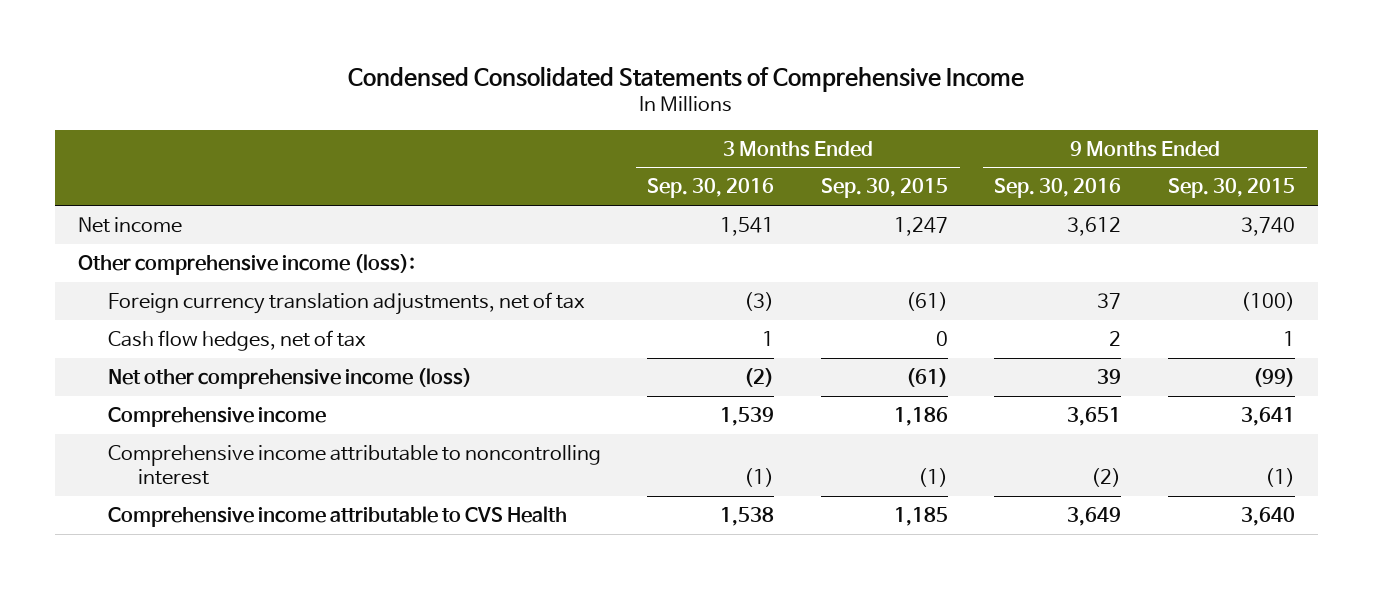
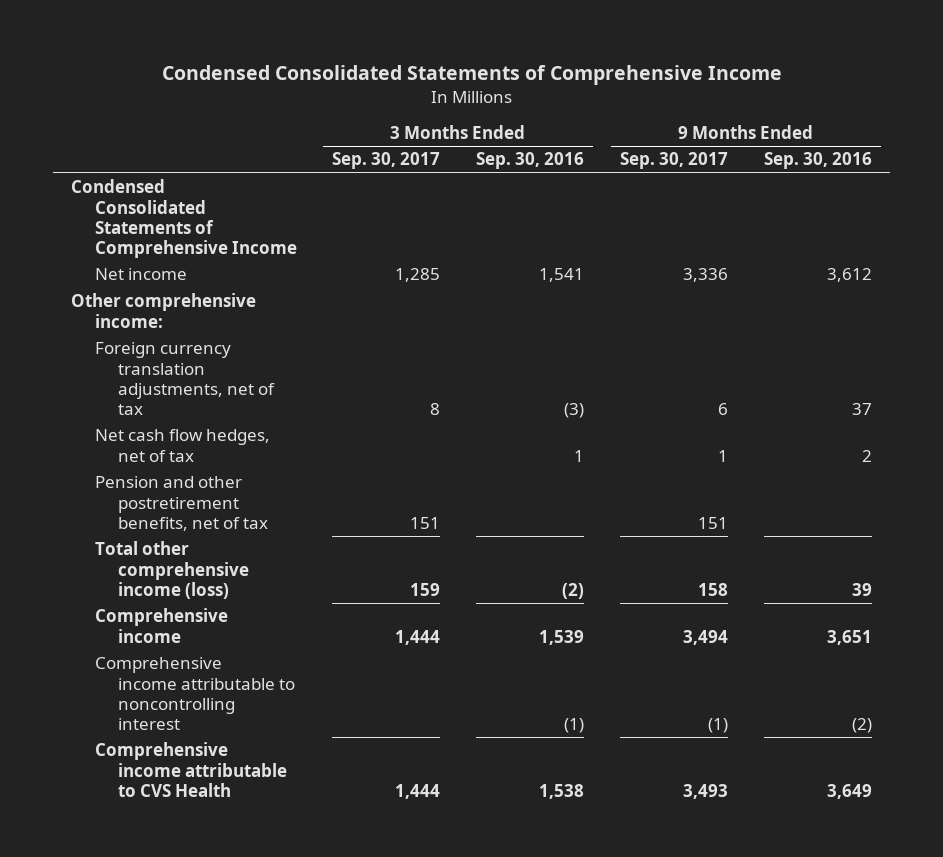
[820,178,948,199] Sep. 30, 2015 -> none
[1167,178,1295,199] Sep. 30, 2015 -> none
none -> [332,152,441,170] Sep. 30, 2017
none -> [620,152,729,170] Sep. 30, 2017
none -> [71,179,297,259] Condensed Consolidated Statements of Comprehensive Income
[77,253,415,275] Other comprehensive income (loss): -> [71,293,257,328] Other comprehensive income:
[107,329,366,351] Cash flow hedges, net of tax -> [94,429,270,462] Net cash flow hedges, net of tax
none -> [94,476,268,531] Pension and other postretirement benefits, net of tax
[107,367,472,389] Net other comprehensive income (loss) -> [94,541,249,599] Total other comprehensive income (loss)

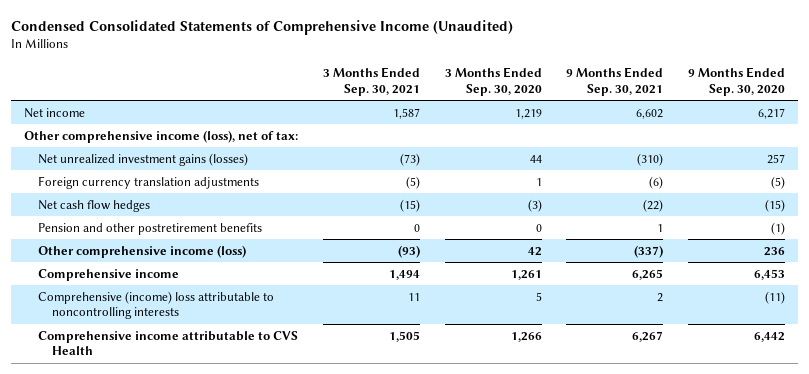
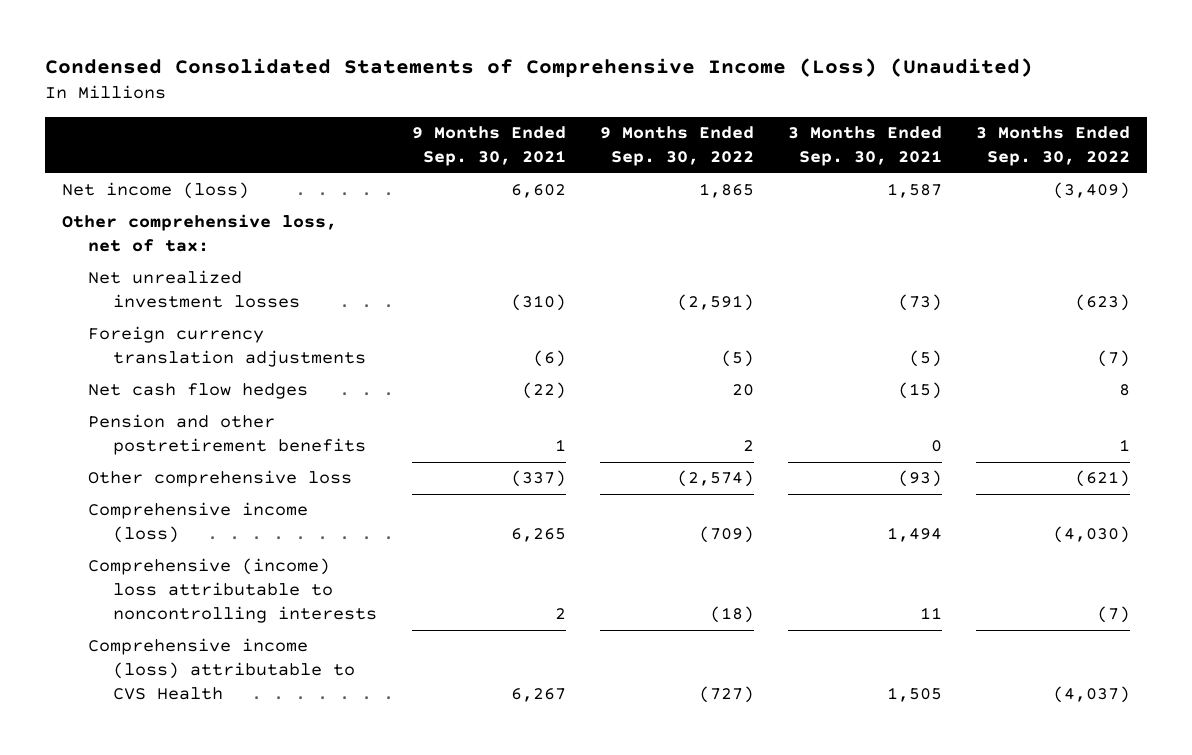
[11,20,514,36] Condensed Consolidated Statements of Comprehensive Income (Unaudited) -> [44,58,1033,79] Condensed Consolidated Statements of Comprehensive Income (Loss) (Unaudited)
[444,67,542,96] 3 Months Ended Sep. 30, 2020 -> none
[688,67,786,96] 9 Months Ended Sep. 30, 2020 -> none
none -> [599,126,754,167] 9 Months Ended Sep. 30, 2022
none -> [976,126,1131,167] 3 Months Ended Sep. 30, 2022
[23,107,85,118] Net income -> [61,182,249,200] Net income (loss)
[23,129,298,143] Other comprehensive income (loss), net of tax: -> [61,214,337,253] Other comprehensive loss, net of tax:
[37,152,248,166] Net unrealized investment gains (losses) -> [87,270,301,309] Net unrealized investment losses
[37,244,246,258] Other comprehensive income (loss) -> [87,470,352,488] Other comprehensive loss
[37,268,179,281] Comprehensive income -> [87,502,308,544] Comprehensive income (loss)
[37,330,298,356] Comprehensive income attributable to CVS Health -> [87,638,356,701] Comprehensive income (loss) attributable to CVS Health

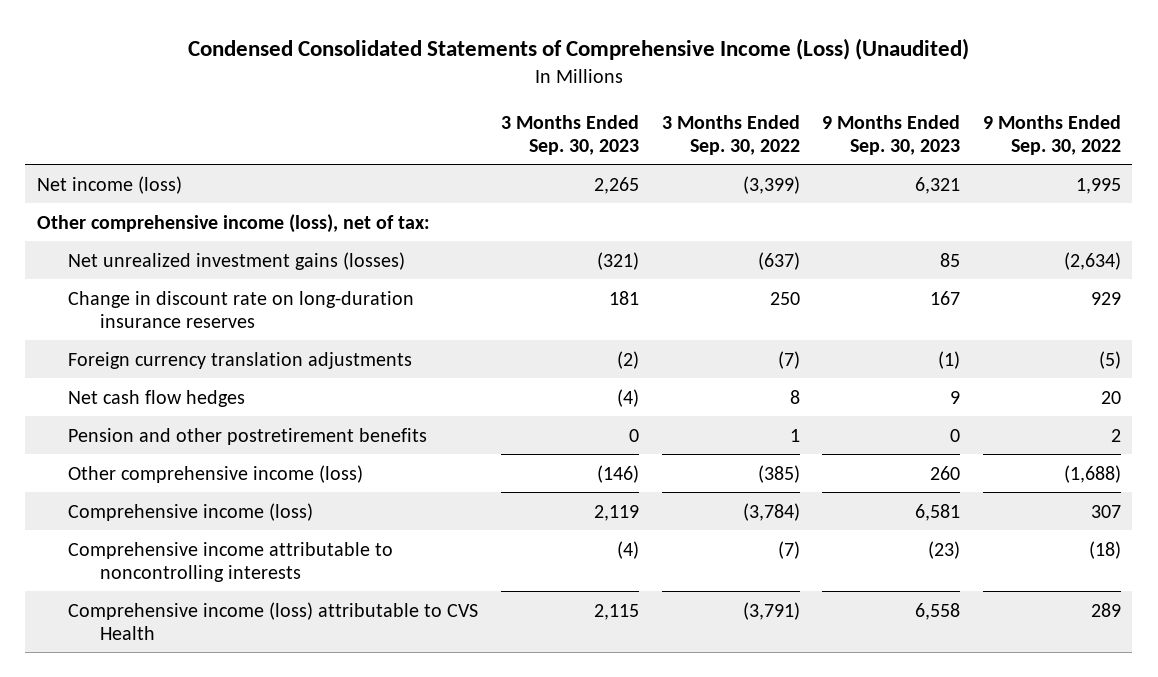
[411,126,566,167] 9 Months Ended Sep. 30, 2021 -> none
[787,126,942,167] 3 Months Ended Sep. 30, 2021 -> none
none -> [500,114,639,155] 3 Months Ended Sep. 30, 2023
none -> [822,114,961,155] 9 Months Ended Sep. 30, 2023
[698,183,754,199] 1,865 -> [1075,177,1121,194] 1,995
[1053,182,1131,200] (3,409) -> [742,175,800,194] (3,399)
[61,214,337,253] Other comprehensive loss, net of tax: -> [36,213,430,233] Other comprehensive income (loss), net of tax:
[87,270,301,309] Net unrealized investment losses -> [68,251,406,270] Net unrealized investment gains (losses)
[676,294,754,312] (2,591) -> [1063,251,1121,270] (2,634)
[1075,294,1131,312] (623) -> [757,251,800,270] (637)
none -> [68,290,415,328] Change in discount rate on long-duration insurance reserves
[87,470,352,488] Other comprehensive loss -> [68,464,364,483] Other comprehensive income (loss)
[676,470,754,488] (2,574) -> [1063,464,1121,483] (1,688)
[1075,470,1131,488] (621) -> [757,464,800,483] (385)
[698,526,754,544] (709) -> [1090,504,1121,518] 307
[1053,526,1131,544] (4,030) -> [742,502,800,521] (3,784)
[87,558,378,624] Comprehensive (income) loss attributable to noncontrolling interests -> [68,541,394,582] Comprehensive income attributable to noncontrolling interests
[698,686,754,704] (727) -> [1090,602,1121,617] 289
[1053,686,1131,704] (4,037) -> [742,601,800,620] (3,791)

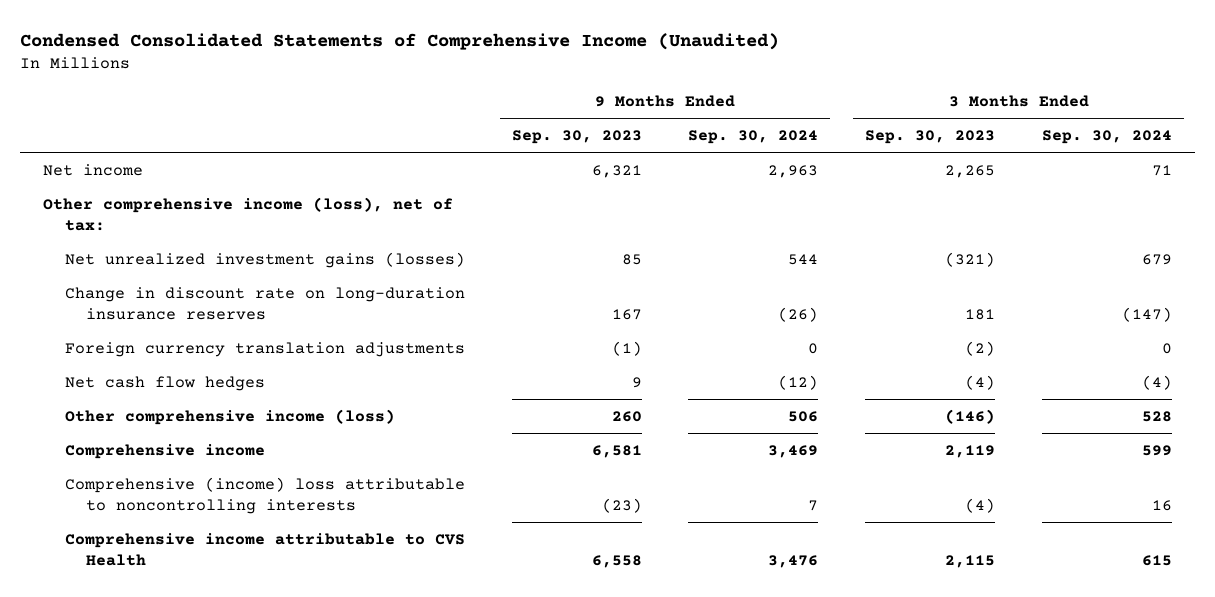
[187,38,969,61] Condensed Consolidated Statements of Comprehensive Income (Loss) (Unaudited) -> [19,32,779,50] Condensed Consolidated Statements of Comprehensive Income (Unaudited)
[661,114,800,155] 3 Months Ended Sep. 30, 2022 -> none
[982,114,1121,155] 9 Months Ended Sep. 30, 2022 -> none
none -> [688,130,819,145] Sep. 30, 2024
none -> [1041,130,1172,145] Sep. 30, 2024
[36,175,182,194] Net income (loss) -> [43,163,144,176] Net income
[68,427,428,445] Pension and other postretirement benefits -> none
[68,502,314,521] Comprehensive income (loss) -> [64,443,265,459] Comprehensive income
[68,541,394,582] Comprehensive income attributable to noncontrolling interests -> [64,476,465,515] Comprehensive (income) loss attributable to noncontrolling interests
[68,601,479,640] Comprehensive income (loss) attributable to CVS Health -> [64,532,465,567] Comprehensive income attributable to CVS Health

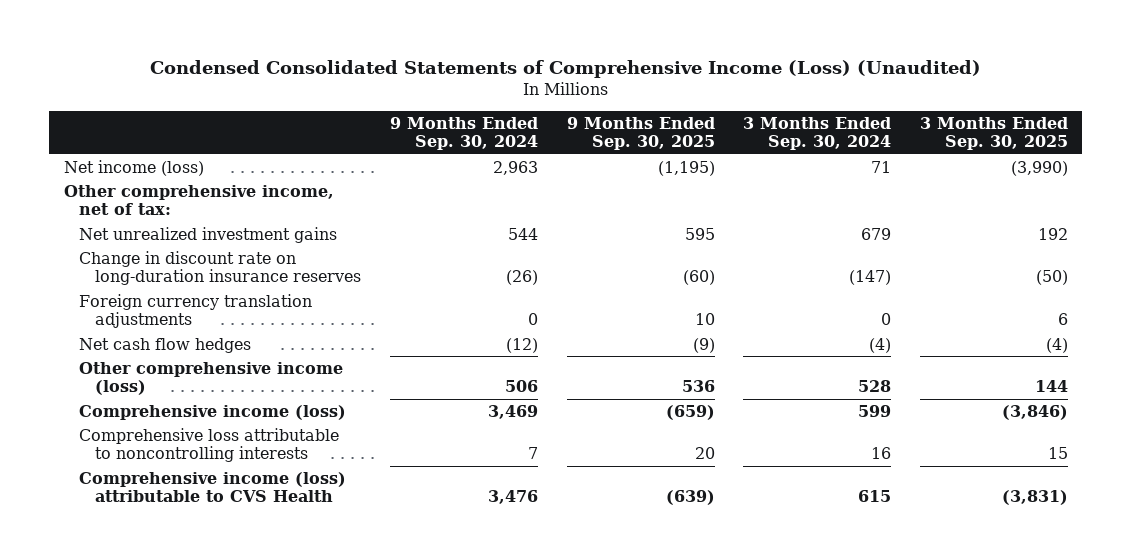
[19,32,779,50] Condensed Consolidated Statements of Comprehensive Income (Unaudited) -> [149,59,981,78] Condensed Consolidated Statements of Comprehensive Income (Loss) (Unaudited)
[511,130,642,145] Sep. 30, 2023 -> none
[865,130,996,145] Sep. 30, 2023 -> none
none -> [566,116,715,151] 9 Months Ended Sep. 30, 2025
none -> [919,116,1068,151] 3 Months Ended Sep. 30, 2025
[43,163,144,176] Net income -> [63,159,204,176] Net income (loss)
[43,196,454,232] Other comprehensive income (loss), net of tax: -> [63,184,334,216] Other comprehensive income, net of tax:
[64,251,465,268] Net unrealized investment gains (losses) -> [79,226,338,243] Net unrealized investment gains
[64,443,265,459] Comprehensive income -> [79,404,347,420] Comprehensive income (loss)
[64,476,465,515] Comprehensive (income) loss attributable to noncontrolling interests -> [79,427,340,463] Comprehensive loss attributable to noncontrolling interests
[64,532,465,567] Comprehensive income attributable to CVS Health -> [79,471,347,503] Comprehensive income (loss) attributable to CVS Health

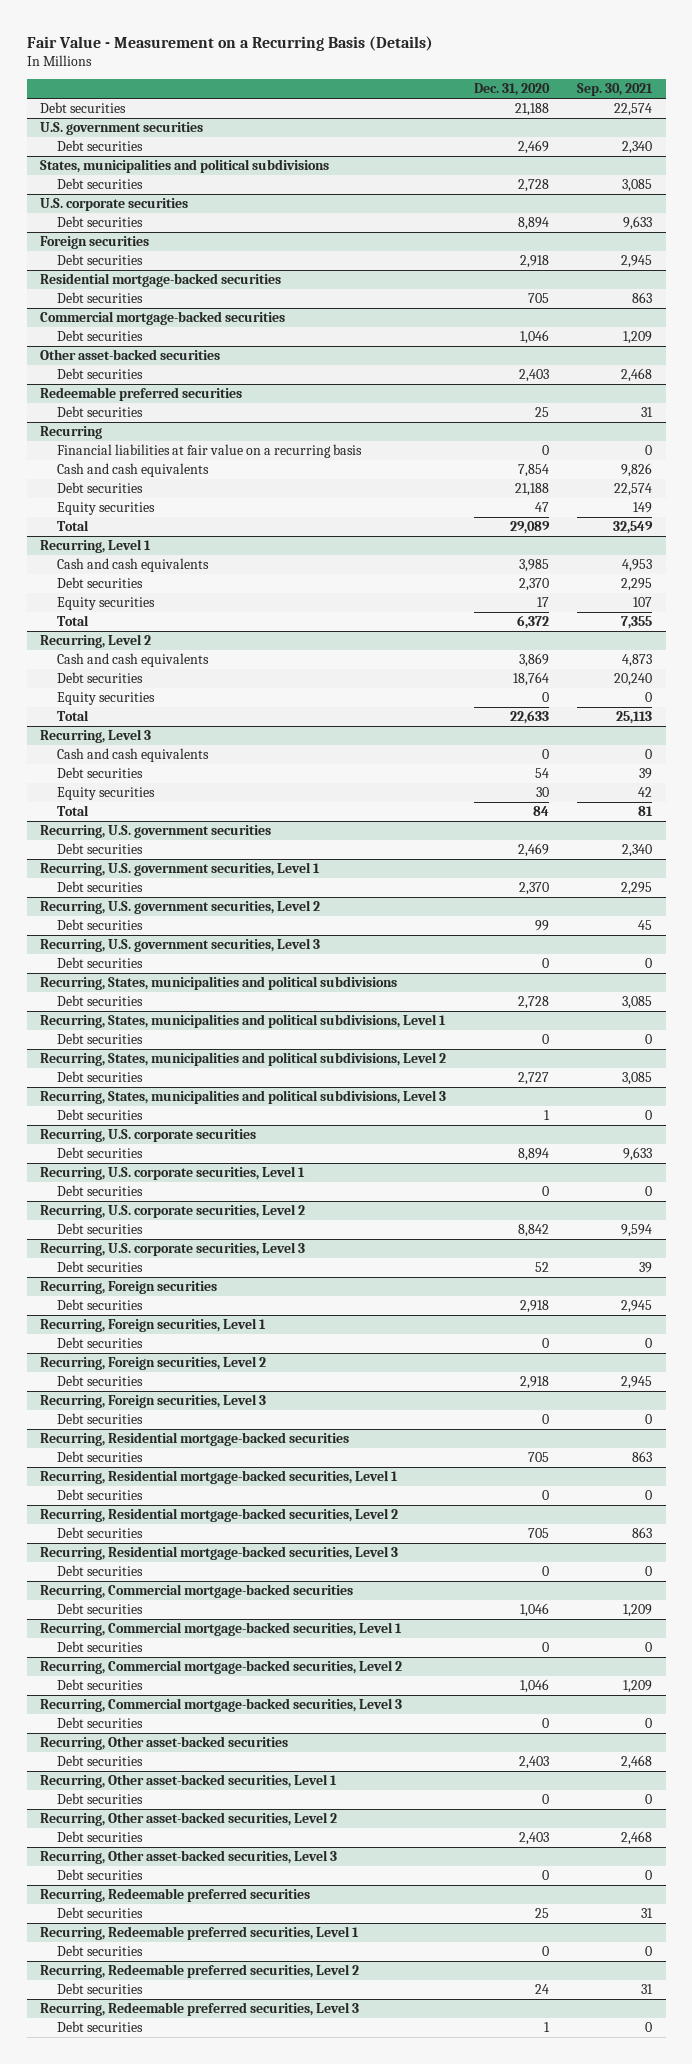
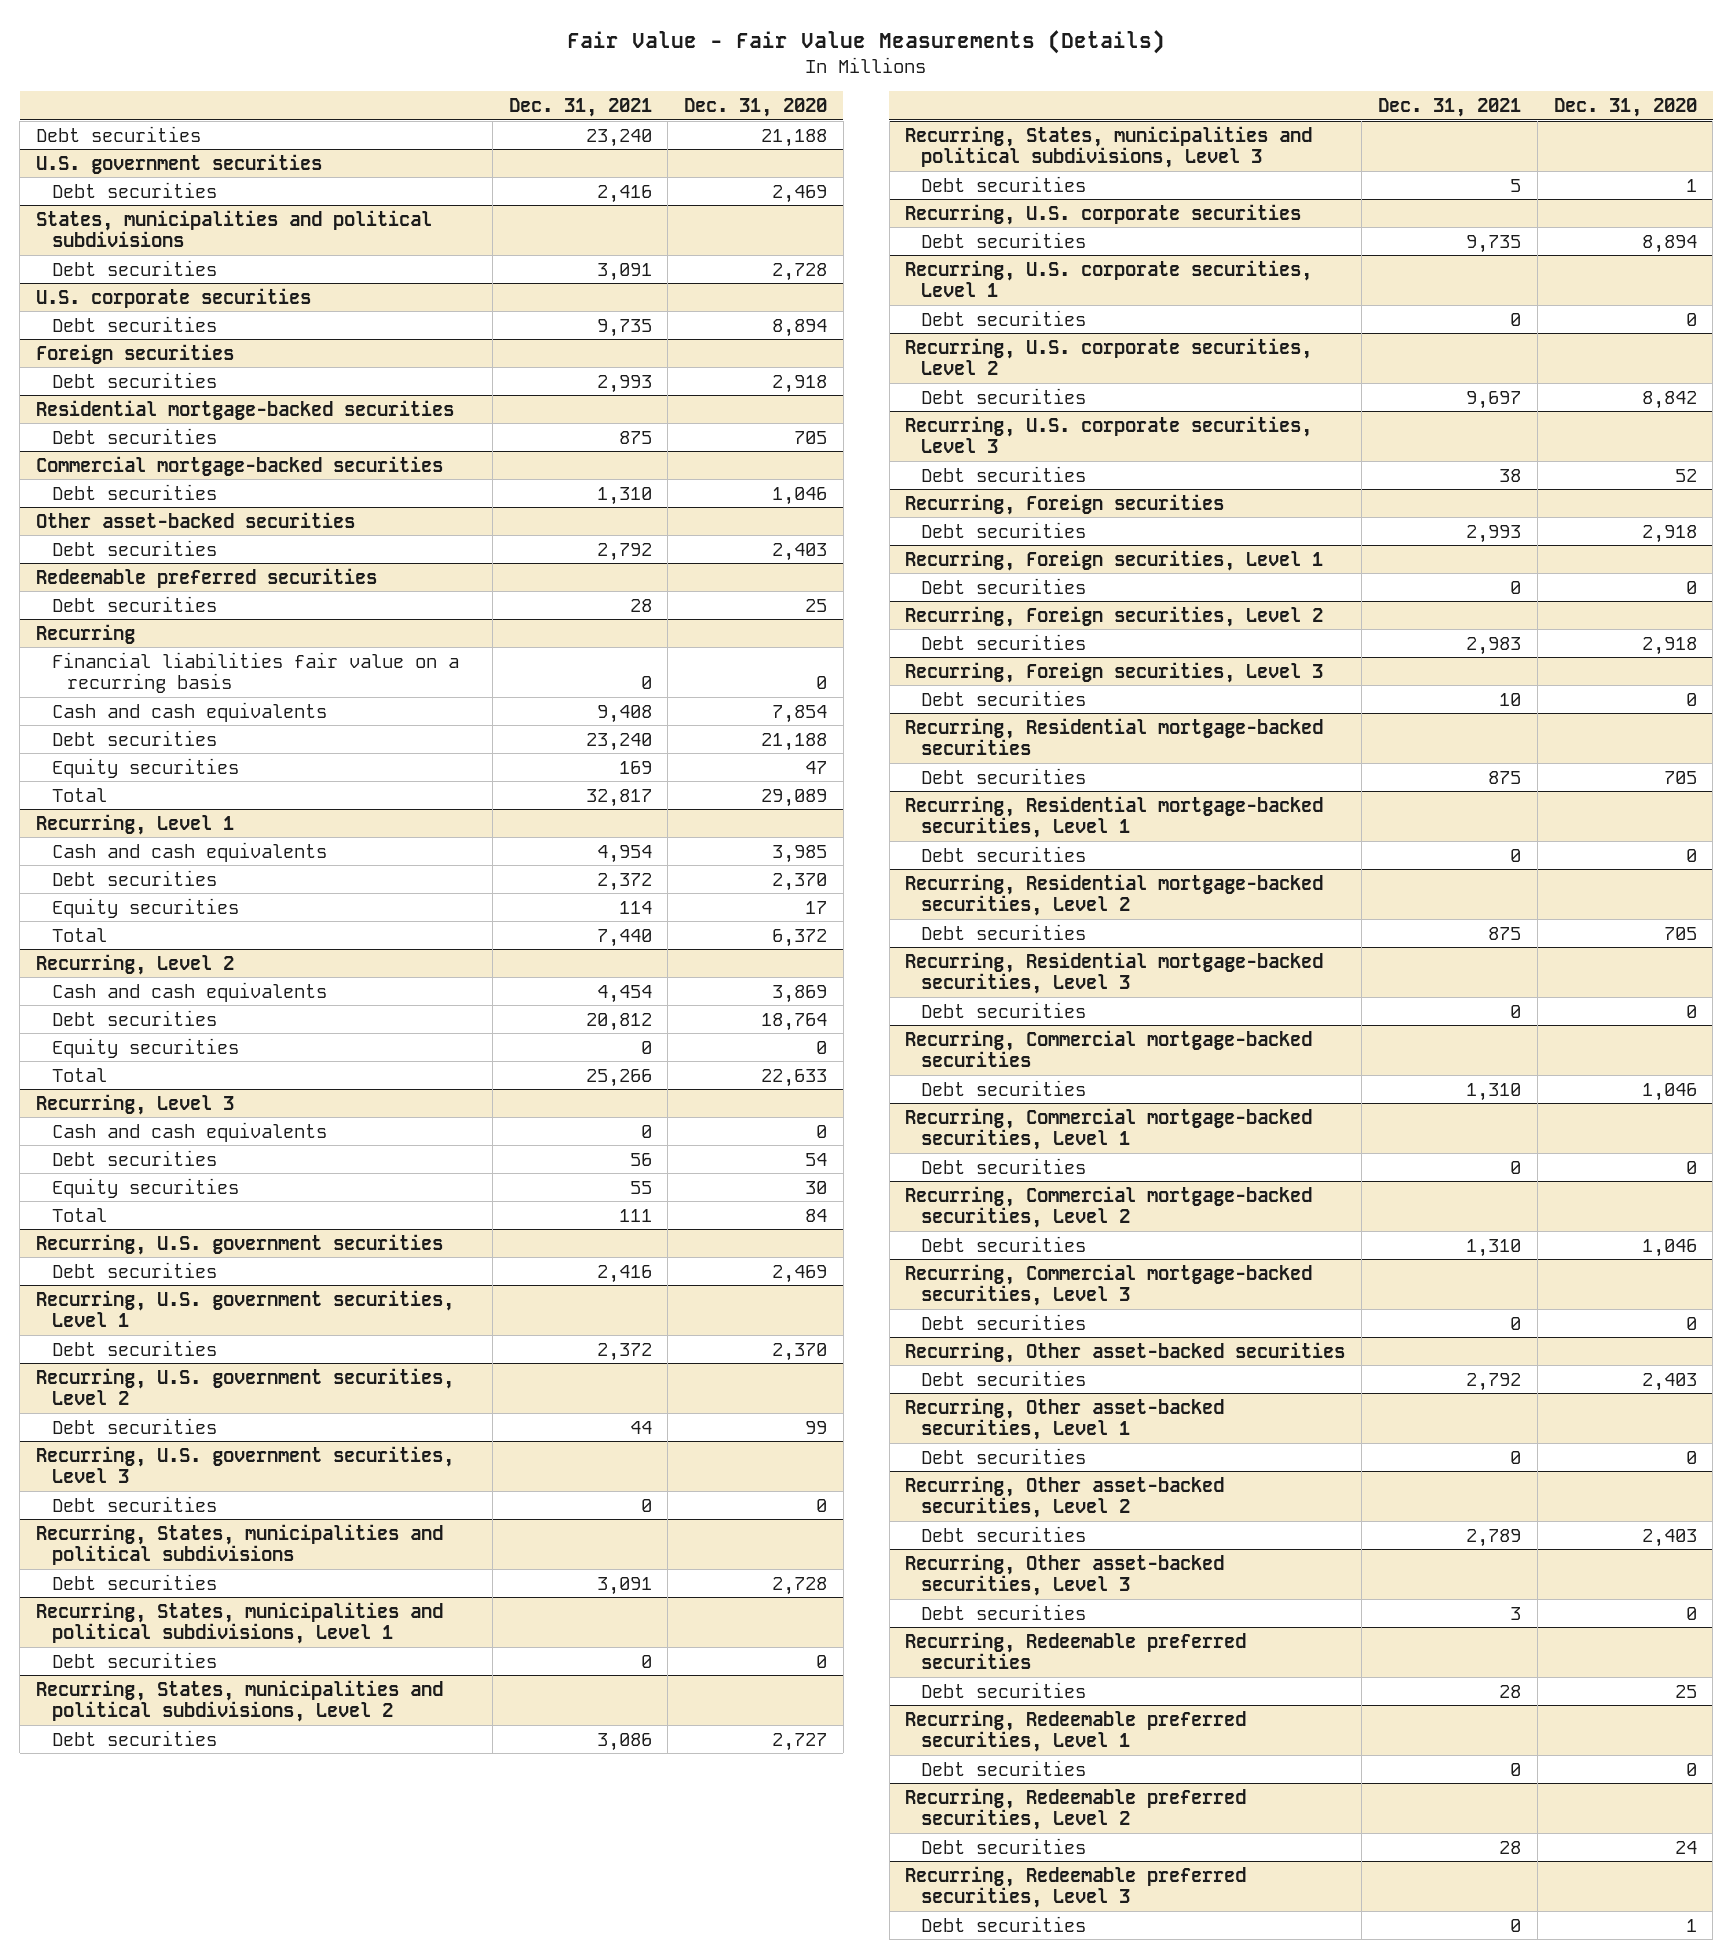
[26,35,433,51] Fair Value - Measurement on a Recurring Basis (Details) -> [567,30,1166,55] Fair Value - Fair Value Measurements (Details)
[576,83,653,97] Sep. 30, 2021 -> none
none -> [508,97,652,117] Dec. 31, 2021
[56,444,362,459] Financial liabilities at fair value on a recurring basis -> [51,651,459,693] Financial liabilities fair value on a recurring basis

